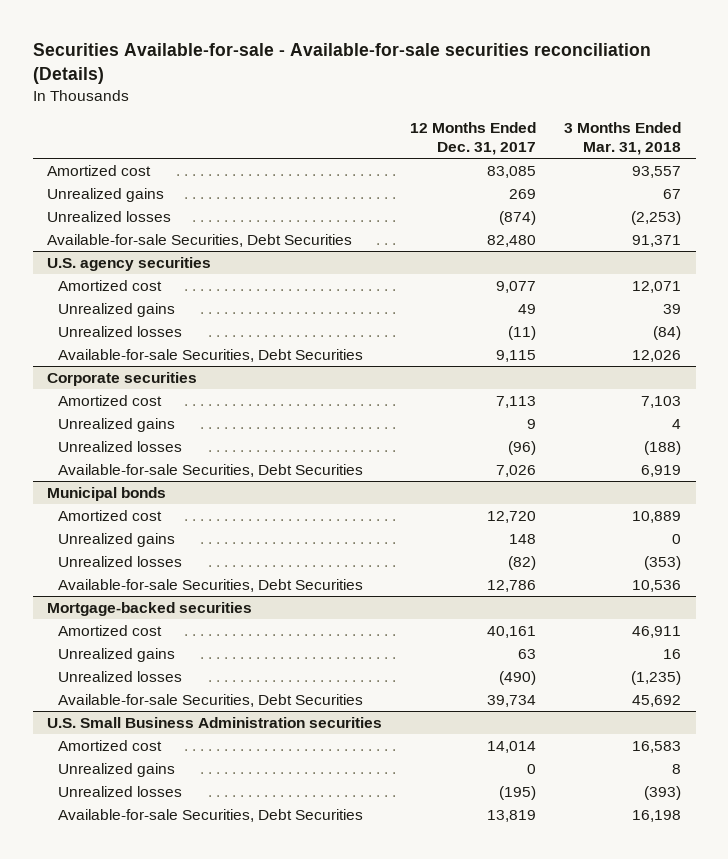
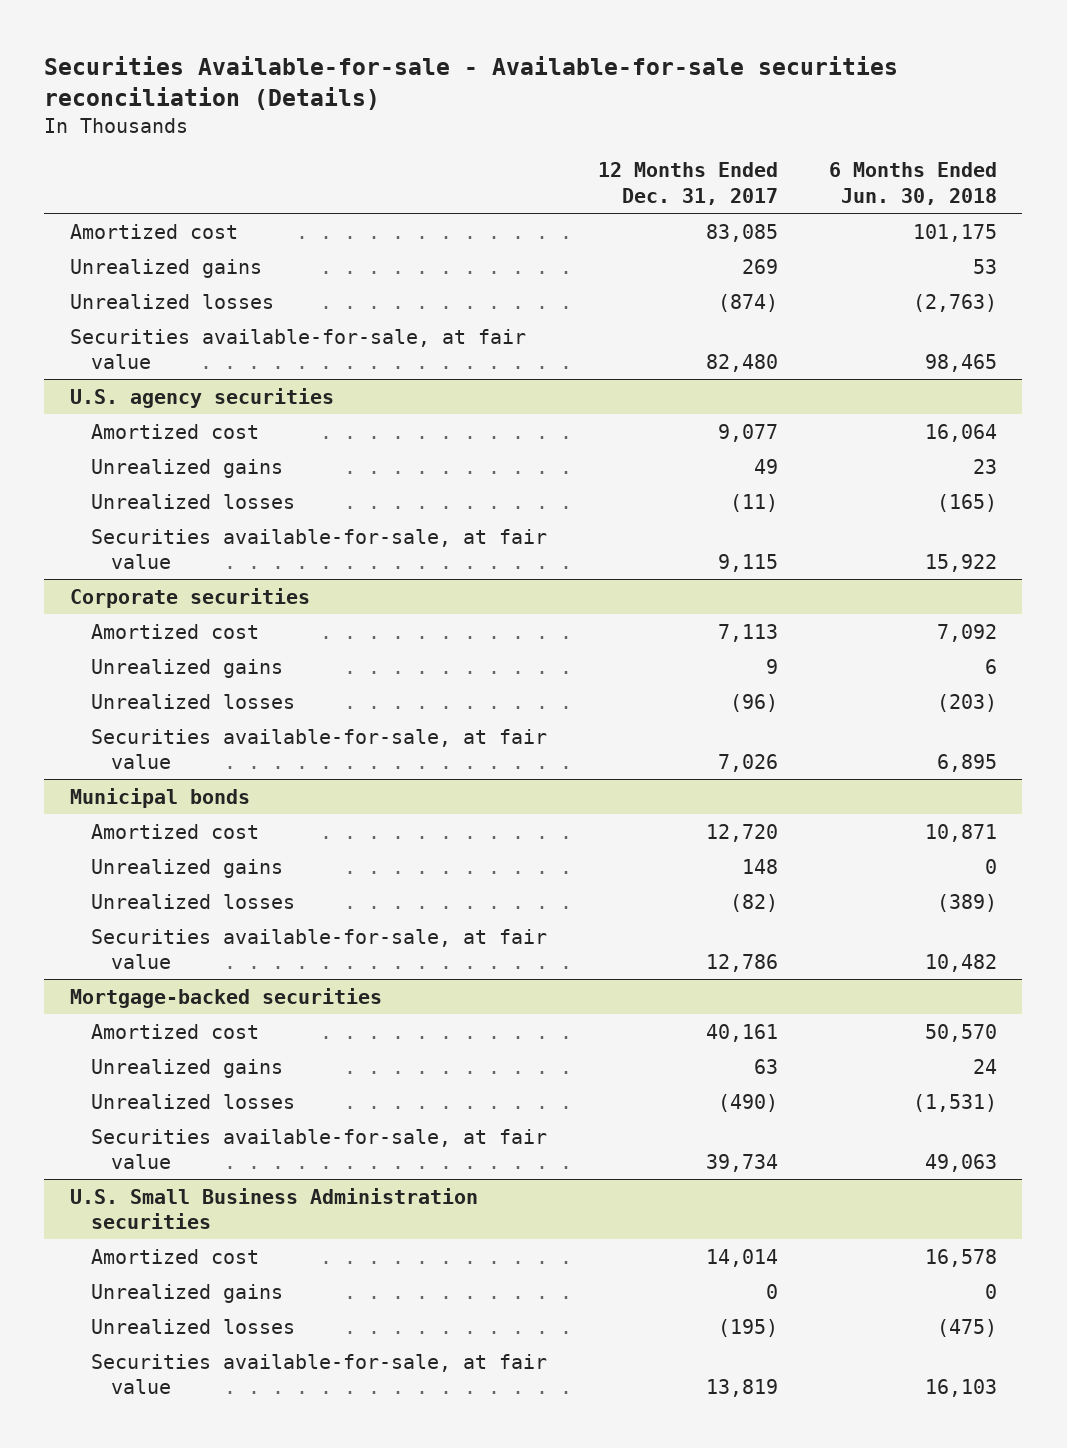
[564,121,682,155] 3 Months Ended Mar. 31, 2018 -> none
none -> [828,162,997,206] 6 Months Ended Jun. 30, 2018
[46,233,352,247] Available-for-sale Securities, Debt Securities -> [69,328,526,370] Securities available-for-sale, at fair value
[58,348,364,362] Available-for-sale Securities, Debt Securities -> [90,528,547,570] Securities available-for-sale, at fair value
[58,463,364,477] Available-for-sale Securities, Debt Securities -> [90,728,547,770] Securities available-for-sale, at fair value
[58,578,364,592] Available-for-sale Securities, Debt Securities -> [90,928,547,970] Securities available-for-sale, at fair value
[58,693,364,707] Available-for-sale Securities, Debt Securities -> [90,1128,547,1170] Securities available-for-sale, at fair value
[58,808,364,822] Available-for-sale Securities, Debt Securities -> [90,1353,547,1395] Securities available-for-sale, at fair value

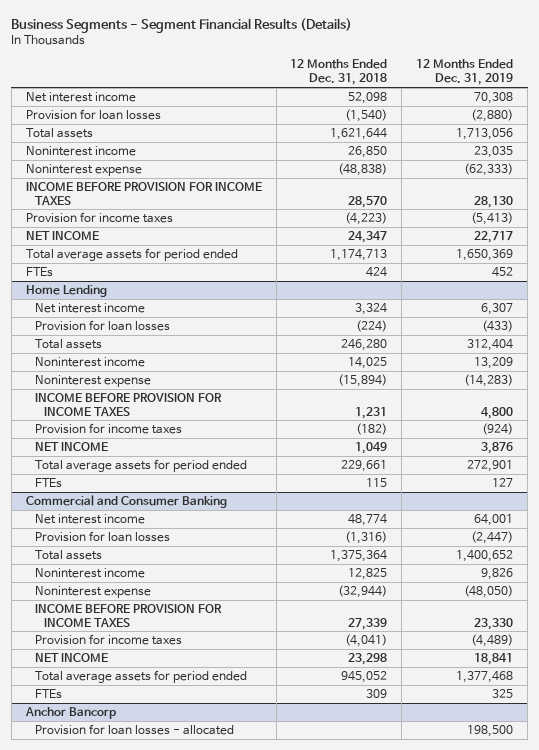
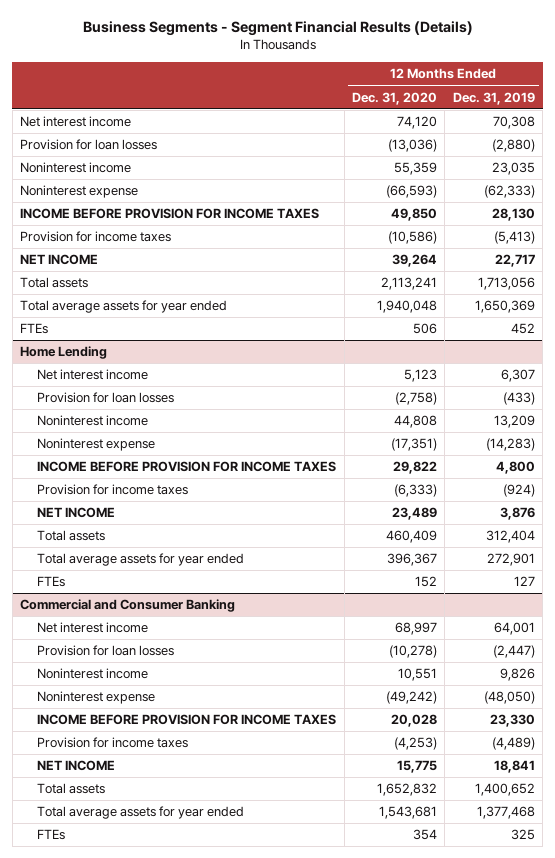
[290,59,388,86] 12 Months Ended Dec. 31, 2018 -> none
none -> [352,91,438,105] Dec. 31, 2020
[25,127,93,138] Total assets -> [20,277,89,289] Total assets
[25,247,238,261] Total average assets for period ended -> [20,300,228,314] Total average assets for year ended
[34,338,102,349] Total assets -> [37,530,106,542] Total assets
[34,458,247,472] Total average assets for period ended -> [37,553,245,567] Total average assets for year ended
[34,549,102,560] Total assets -> [37,783,106,795] Total assets
[34,669,247,683] Total average assets for period ended -> [37,806,245,820] Total average assets for year ended
[24,706,116,719] Anchor Bancorp -> none
[34,723,234,735] Provision for loan losses - allocated -> none

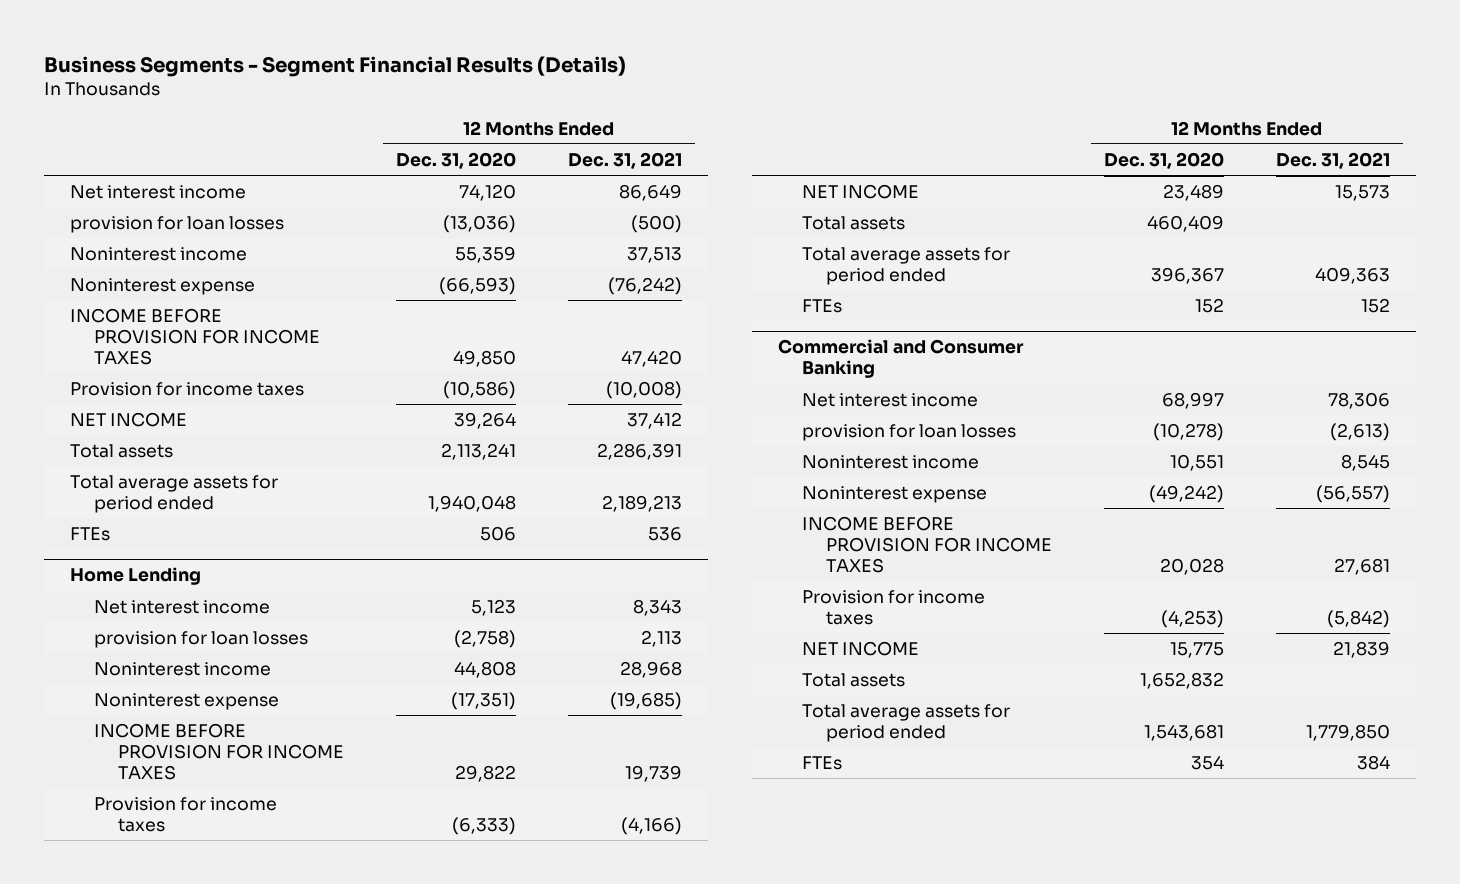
[452,91,535,105] Dec. 31, 2019 -> none
none -> [568,152,683,170] Dec. 31, 2021
[20,139,158,151] Provision for loan losses -> [70,216,285,234] provision for loan losses
[20,300,228,314] Total average assets for year ended -> [70,475,279,513] Total average assets for period ended
[37,392,175,404] Provision for loan losses -> [94,631,309,649] provision for loan losses
[37,553,245,567] Total average assets for year ended -> [801,247,1010,285] Total average assets for period ended
[37,645,175,657] Provision for loan losses -> [801,424,1016,442] provision for loan losses
[37,806,245,820] Total average assets for year ended -> [801,704,1010,742] Total average assets for period ended

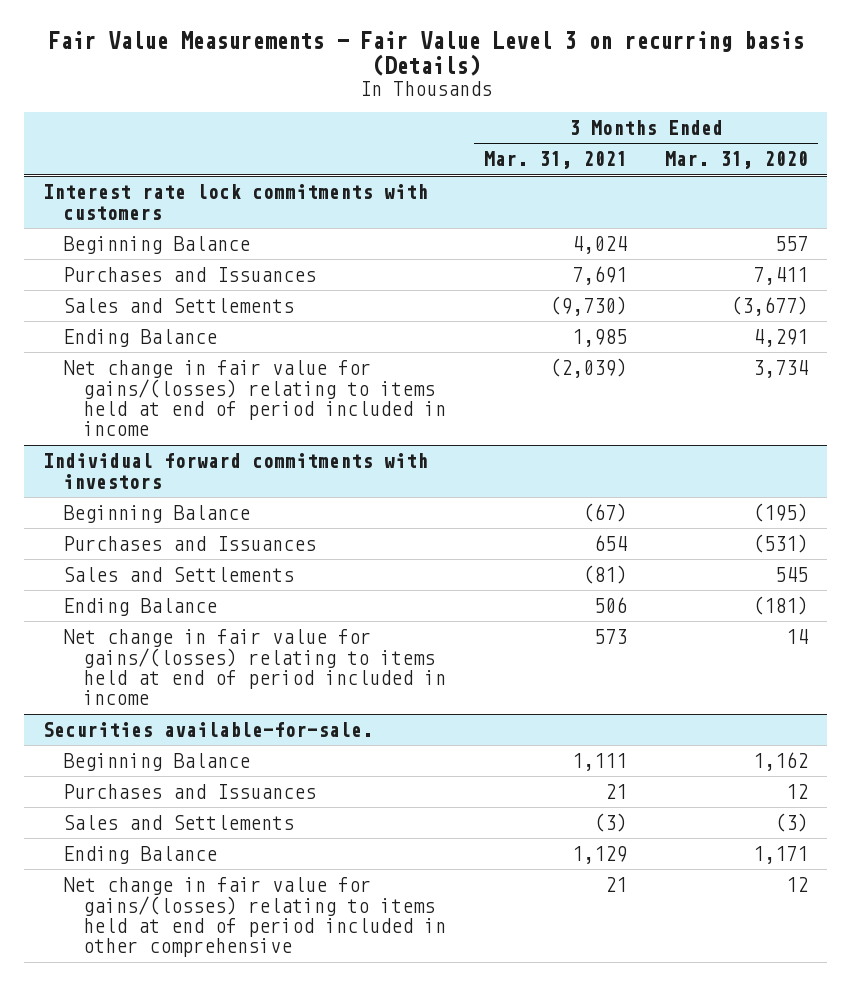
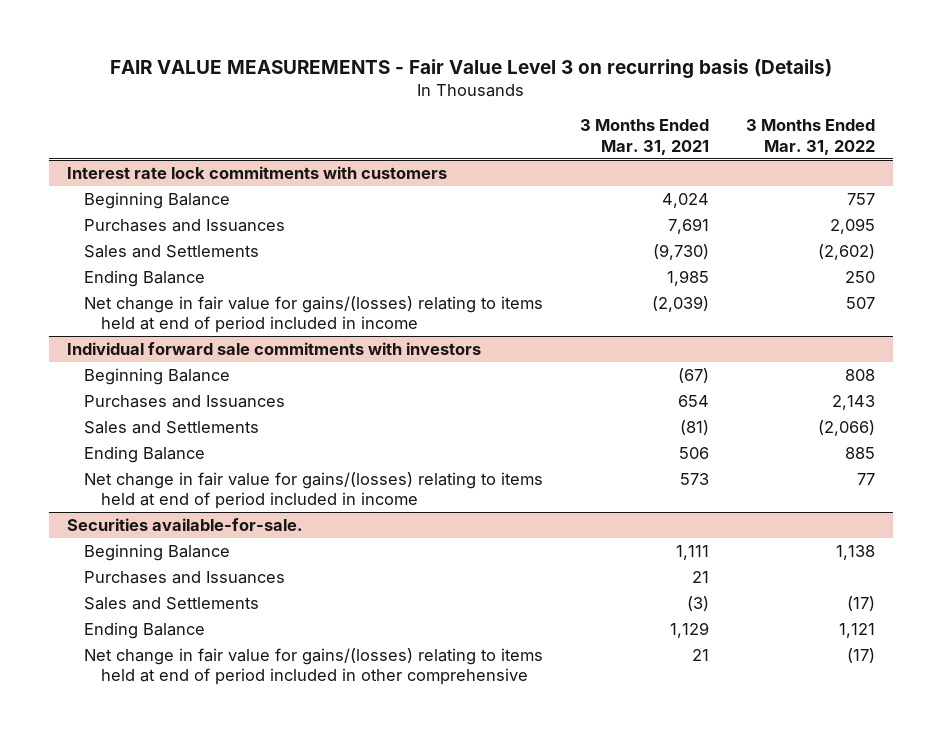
[47,31,804,77] Fair Value Measurements - Fair Value Level 3 on recurring basis (Details) -> [109,58,832,79] FAIR VALUE MEASUREMENTS - Fair Value Level 3 on recurring basis (Details)
[665,151,809,170] Mar. 31, 2020 -> none
none -> [745,119,875,155] 3 Months Ended Mar. 31, 2022
[43,453,429,489] Individual forward commitments with investors -> [66,342,481,356] Individual forward sale commitments with investors

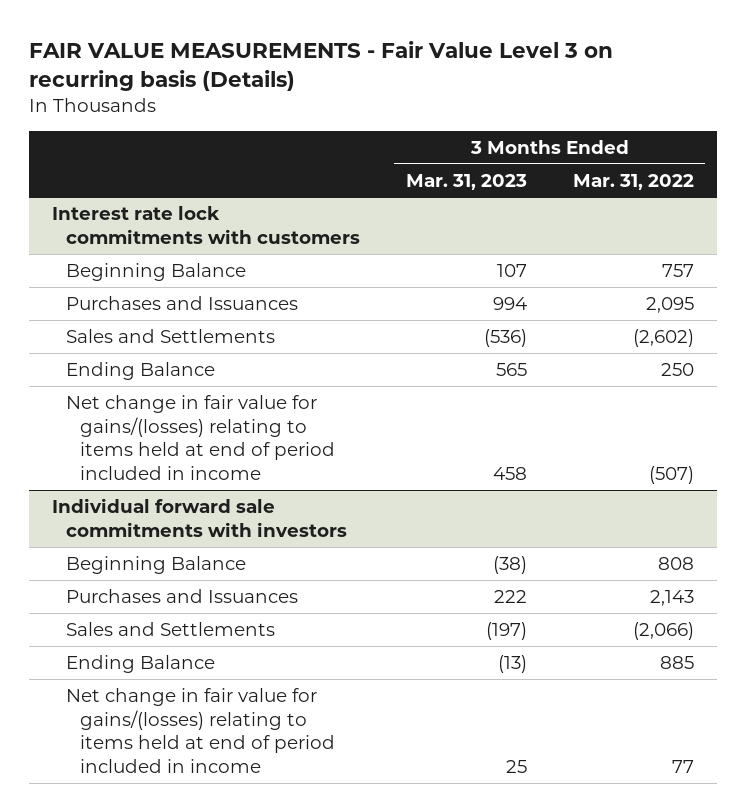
[579,119,709,155] 3 Months Ended Mar. 31, 2021 -> none
none -> [405,173,527,190] Mar. 31, 2023
[845,297,875,310] 507 -> [648,466,694,485] (507)
[66,518,303,532] Securities available-for-sale. -> none
[84,544,231,562] Beginning Balance -> none
[84,571,286,585] Purchases and Issuances -> none
[84,597,260,611] Sales and Settlements -> none
[84,622,206,640] Ending Balance -> none
[84,648,544,686] Net change in fair value for gains/(losses) relating to items held at end of period included in other comprehensive -> none

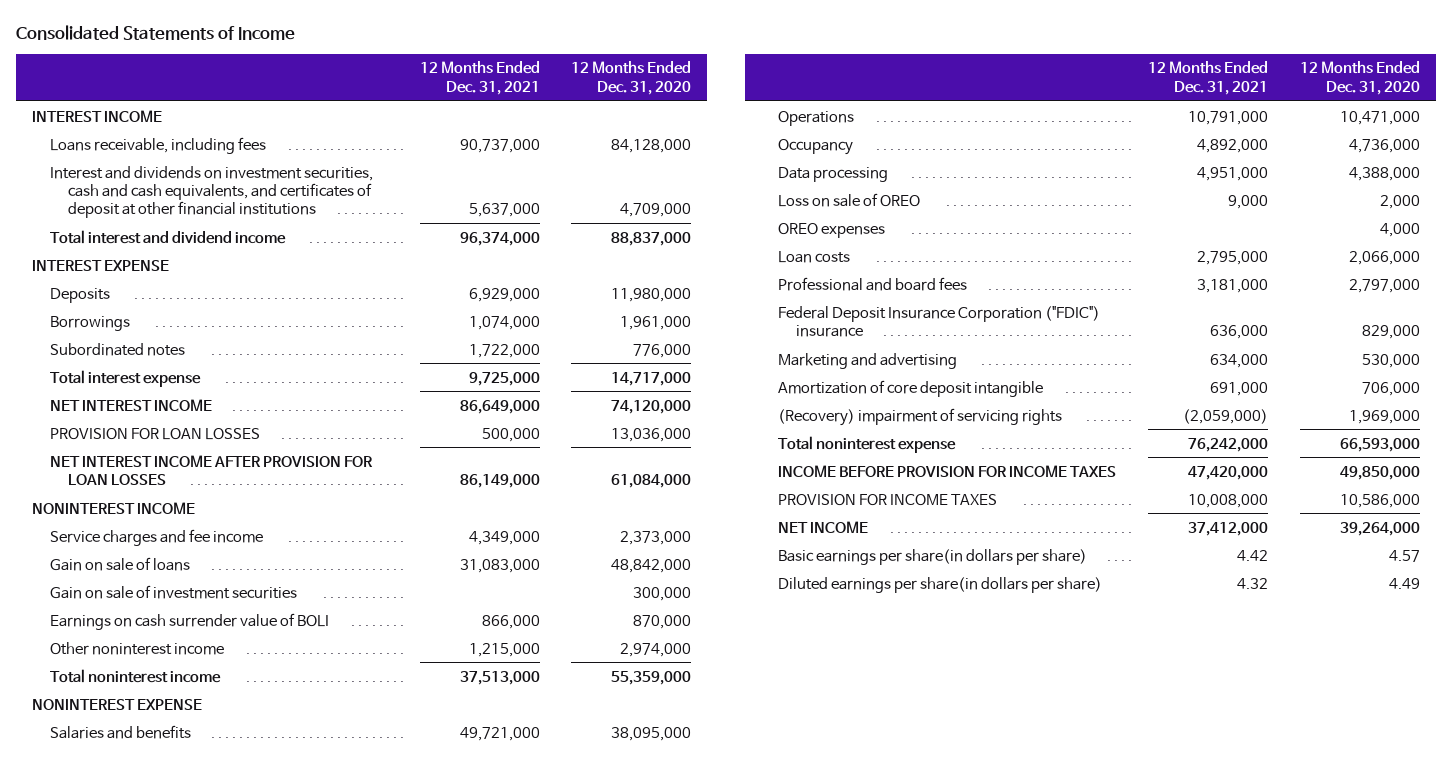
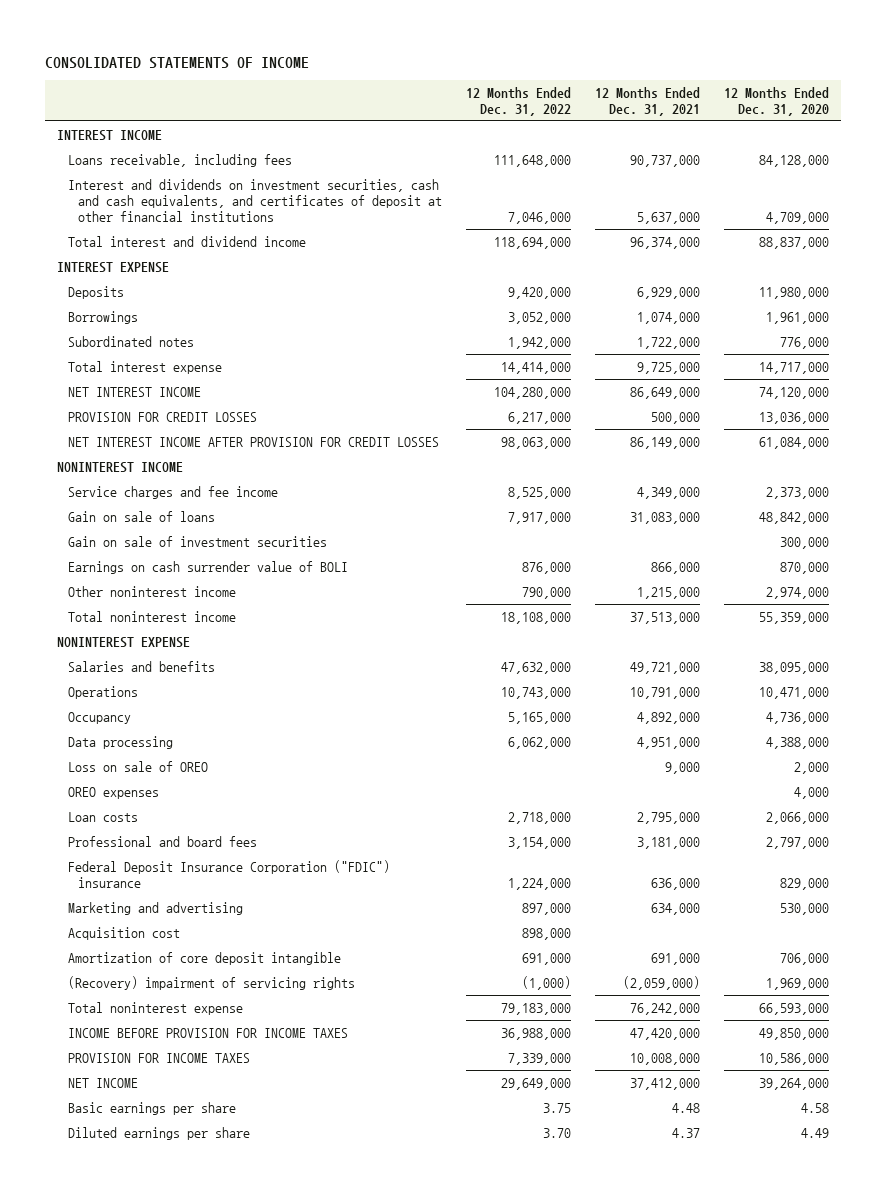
[15,25,295,41] Consolidated Statements of Income -> [45,56,310,69] CONSOLIDATED STATEMENTS OF INCOME
none -> [466,86,572,116] 12 Months Ended Dec. 31, 2022
[49,427,260,440] PROVISION FOR LOAN LOSSES -> [67,411,257,422] PROVISION FOR CREDIT LOSSES
[49,454,373,486] NET INTEREST INCOME AFTER PROVISION FOR LOAN LOSSES -> [67,436,439,447] NET INTEREST INCOME AFTER PROVISION FOR CREDIT LOSSES
none -> [67,926,180,940] Acquisition cost
[778,548,1088,565] Basic earnings per share(in dollars per share) -> [67,1101,236,1115] Basic earnings per share
[1237,549,1269,561] 4.42 -> [672,1102,701,1113] 4.48
[1389,549,1421,562] 4.57 -> [800,1102,829,1113] 4.58
[778,576,1103,593] Diluted earnings per share(in dollars per share) -> [67,1126,250,1140] Diluted earnings per share
[1237,577,1269,589] 4.32 -> [672,1127,701,1138] 4.37

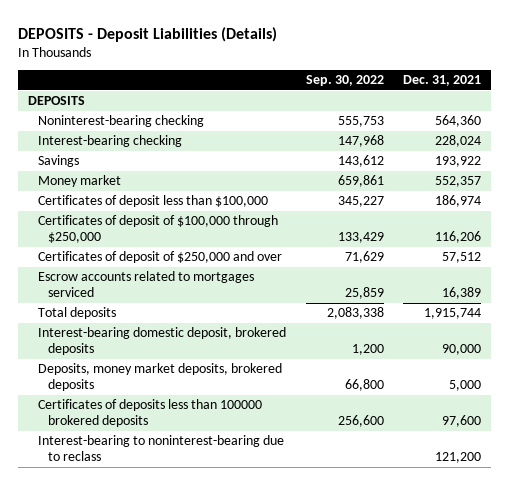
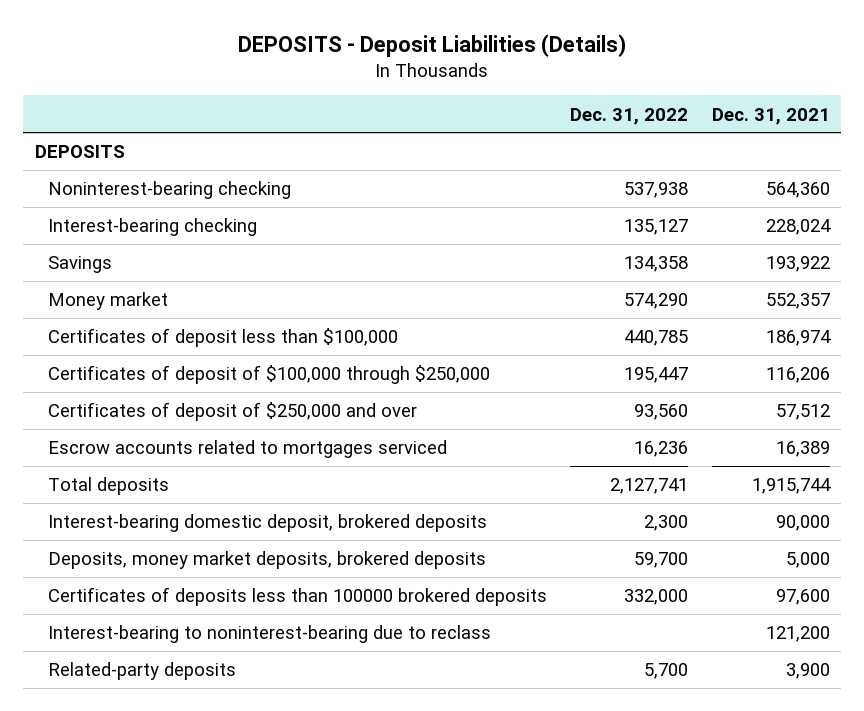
[305,75,384,87] Sep. 30, 2022 -> none
none -> [570,107,689,125] Dec. 31, 2022
none -> [47,662,236,681] Related-party deposits

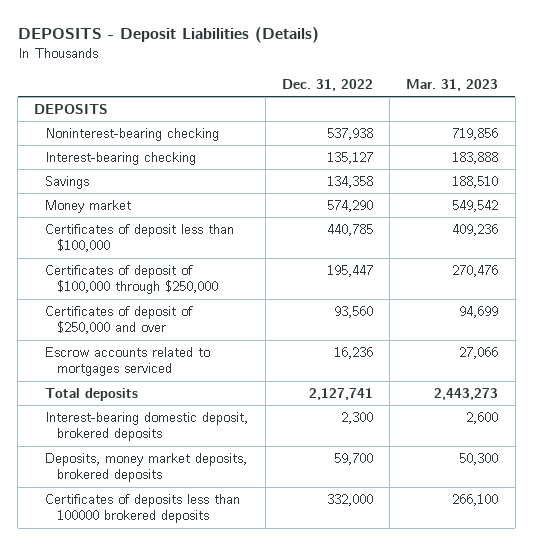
[711,107,830,125] Dec. 31, 2021 -> none
none -> [406,78,499,91] Mar. 31, 2023
[47,625,491,644] Interest-bearing to noninterest-bearing due to reclass -> none
[47,662,236,681] Related-party deposits -> none

